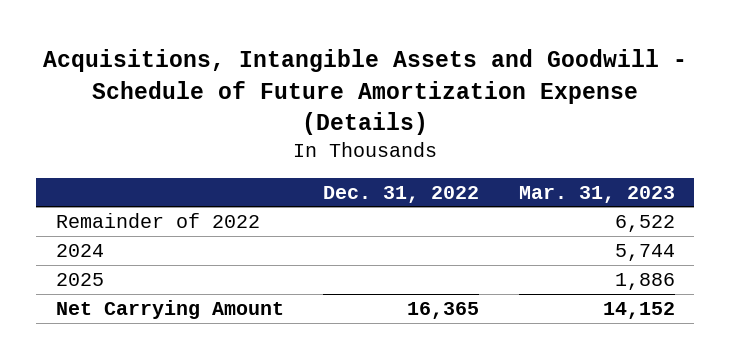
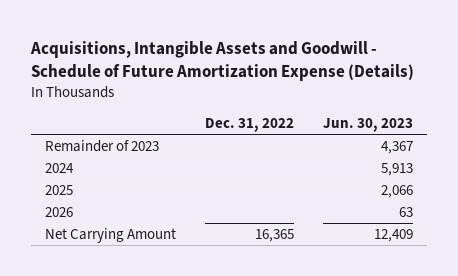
[518,185,675,203] Mar. 31, 2023 -> none
none -> [322,117,413,132] Jun. 30, 2023
[55,213,260,229] Remainder of 2022 -> [45,139,160,152] Remainder of 2023
none -> [45,206,74,217] 2026

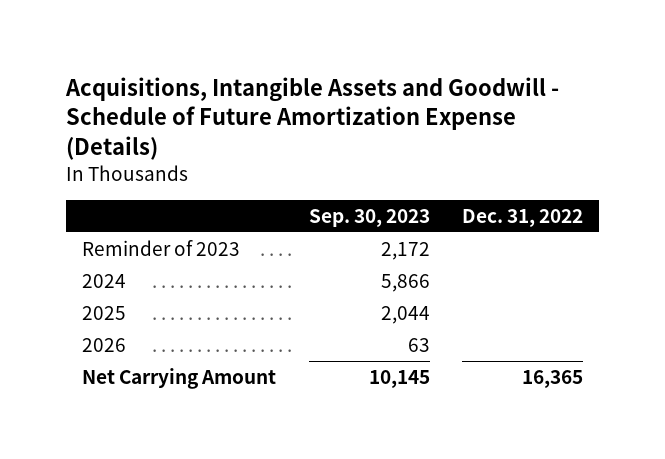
[322,117,413,132] Jun. 30, 2023 -> none
none -> [308,208,430,227] Sep. 30, 2023
[45,139,160,152] Remainder of 2023 -> [82,240,241,257] Reminder of 2023

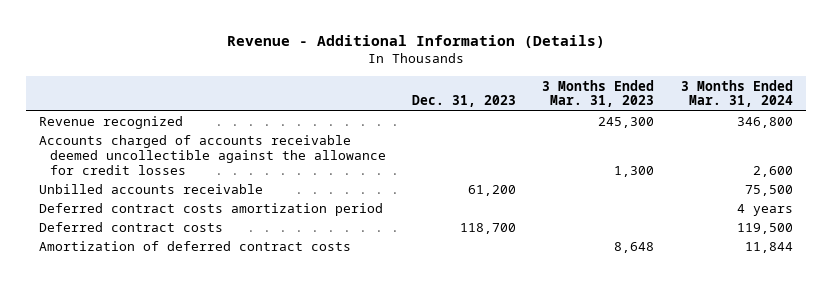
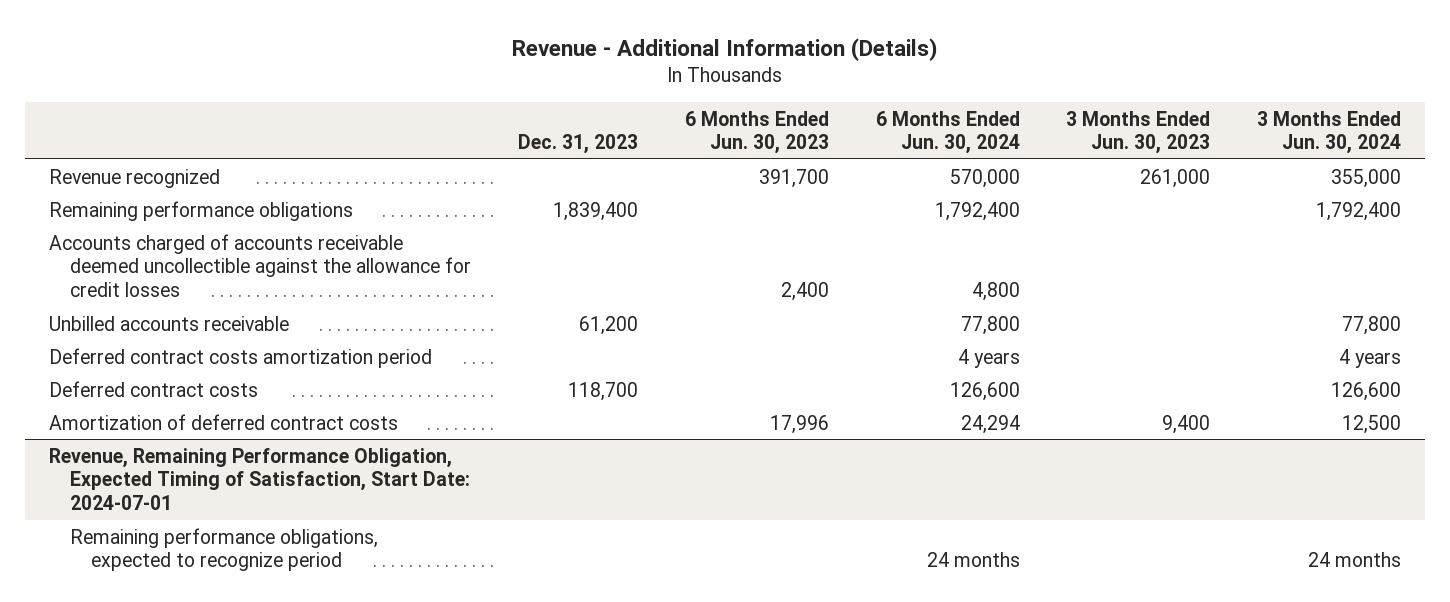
[542,79,655,108] 3 Months Ended Mar. 31, 2023 -> none
[680,79,793,108] 3 Months Ended Mar. 31, 2024 -> none
none -> [684,110,829,155] 6 Months Ended Jun. 30, 2023
none -> [875,110,1020,155] 6 Months Ended Jun. 30, 2024
none -> [1066,110,1211,155] 3 Months Ended Jun. 30, 2023
none -> [1257,110,1402,155] 3 Months Ended Jun. 30, 2024
none -> [48,200,353,221] Remaining performance obligations
none -> [48,447,470,510] Revenue, Remaining Performance Obligation, Expected Timing of Satisfaction, Start Date: 2024-07-01
none -> [69,527,378,572] Remaining performance obligations, expected to recognize period

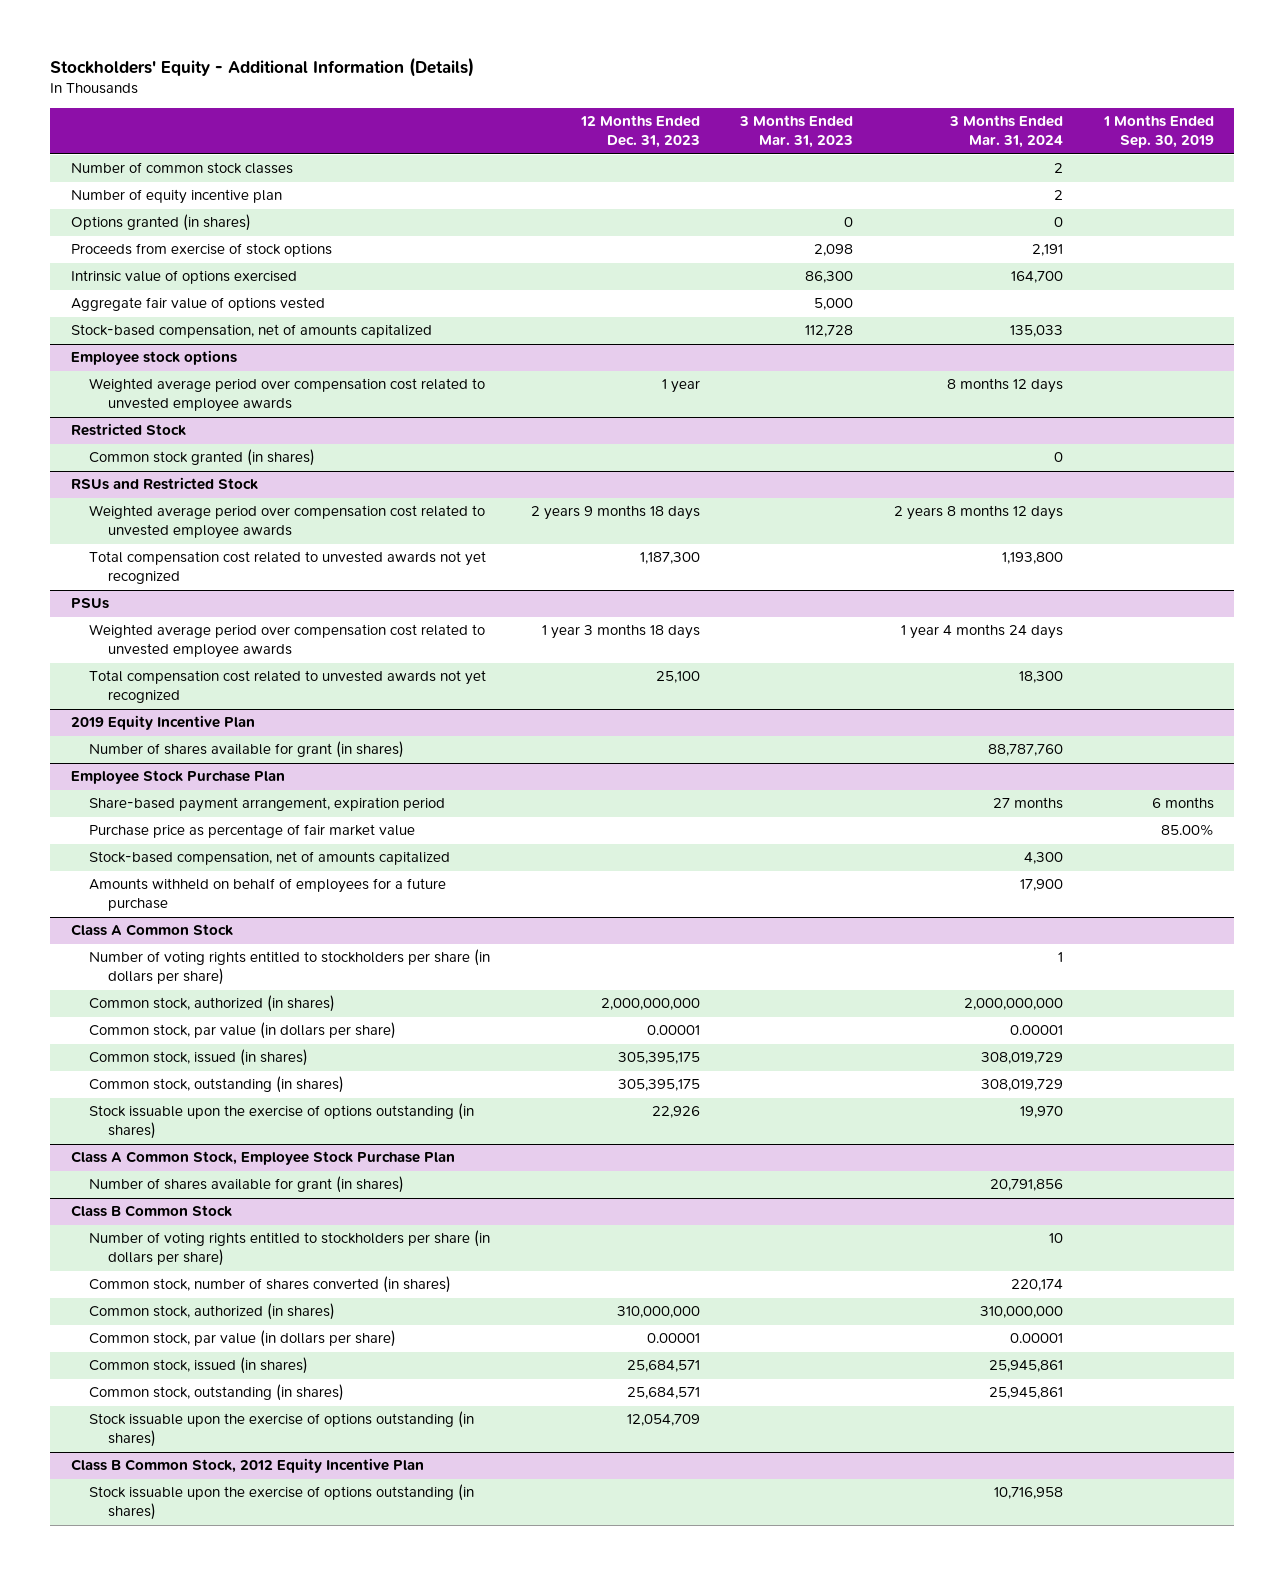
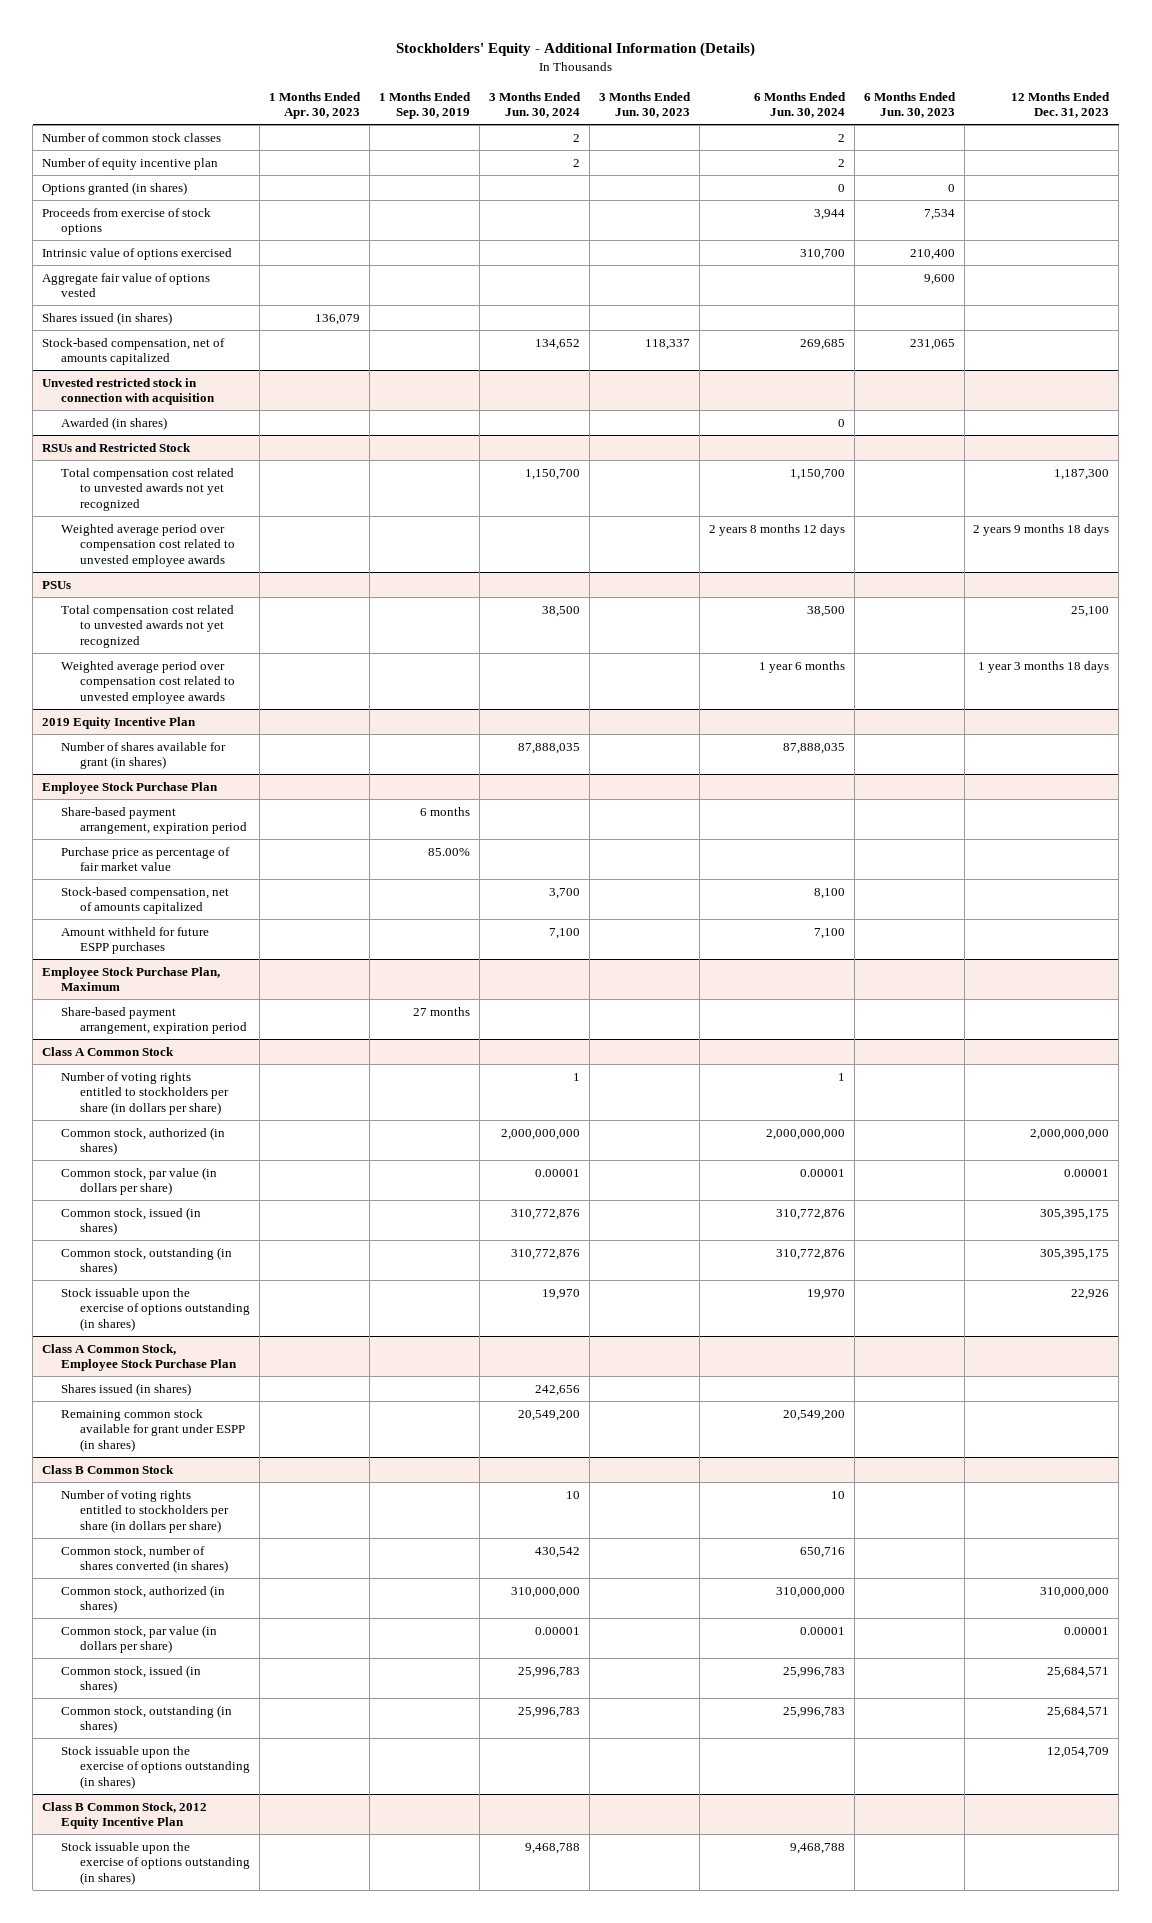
[739,115,854,149] 3 Months Ended Mar. 31, 2023 -> none
[949,115,1064,149] 3 Months Ended Mar. 31, 2024 -> none
none -> [269,91,362,120] 1 Months Ended Apr. 30, 2023
none -> [488,91,581,119] 3 Months Ended Jun. 30, 2024
none -> [598,91,691,119] 3 Months Ended Jun. 30, 2023
none -> [753,91,846,119] 6 Months Ended Jun. 30, 2024
none -> [863,91,956,119] 6 Months Ended Jun. 30, 2023
none -> [42,311,173,325] Shares issued (in shares)
[70,350,237,366] Employee stock options -> none
[89,378,486,413] Weighted average period over compensation cost related to unvested employee awards -> none
[70,423,186,437] Restricted Stock -> [42,377,216,406] Unvested restricted stock in connection with acquisition
[89,449,316,467] Common stock granted (in shares) -> [61,416,168,430] Awarded (in shares)
[89,505,486,540] Weighted average period over compensation cost related to unvested employee awards -> [61,523,236,567] Weighted average period over compensation cost related to unvested employee awards
[89,624,486,659] Weighted average period over compensation cost related to unvested employee awards -> [61,660,236,704] Weighted average period over compensation cost related to unvested employee awards
[89,878,447,912] Amounts withheld on behalf of employees for a future purchase -> none
none -> [61,926,210,955] Amount withheld for future ESPP purchases
none -> [42,966,221,992] Employee Stock Purchase Plan, Maximum
none -> [61,1006,248,1035] Share-based payment arrangement, expiration period
[89,1176,405,1194] Number of shares available for grant (in shares) -> none
none -> [61,1382,192,1396] Shares issued (in shares)
none -> [61,1408,246,1452] Remaining common stock available for grant under ESPP (in shares)

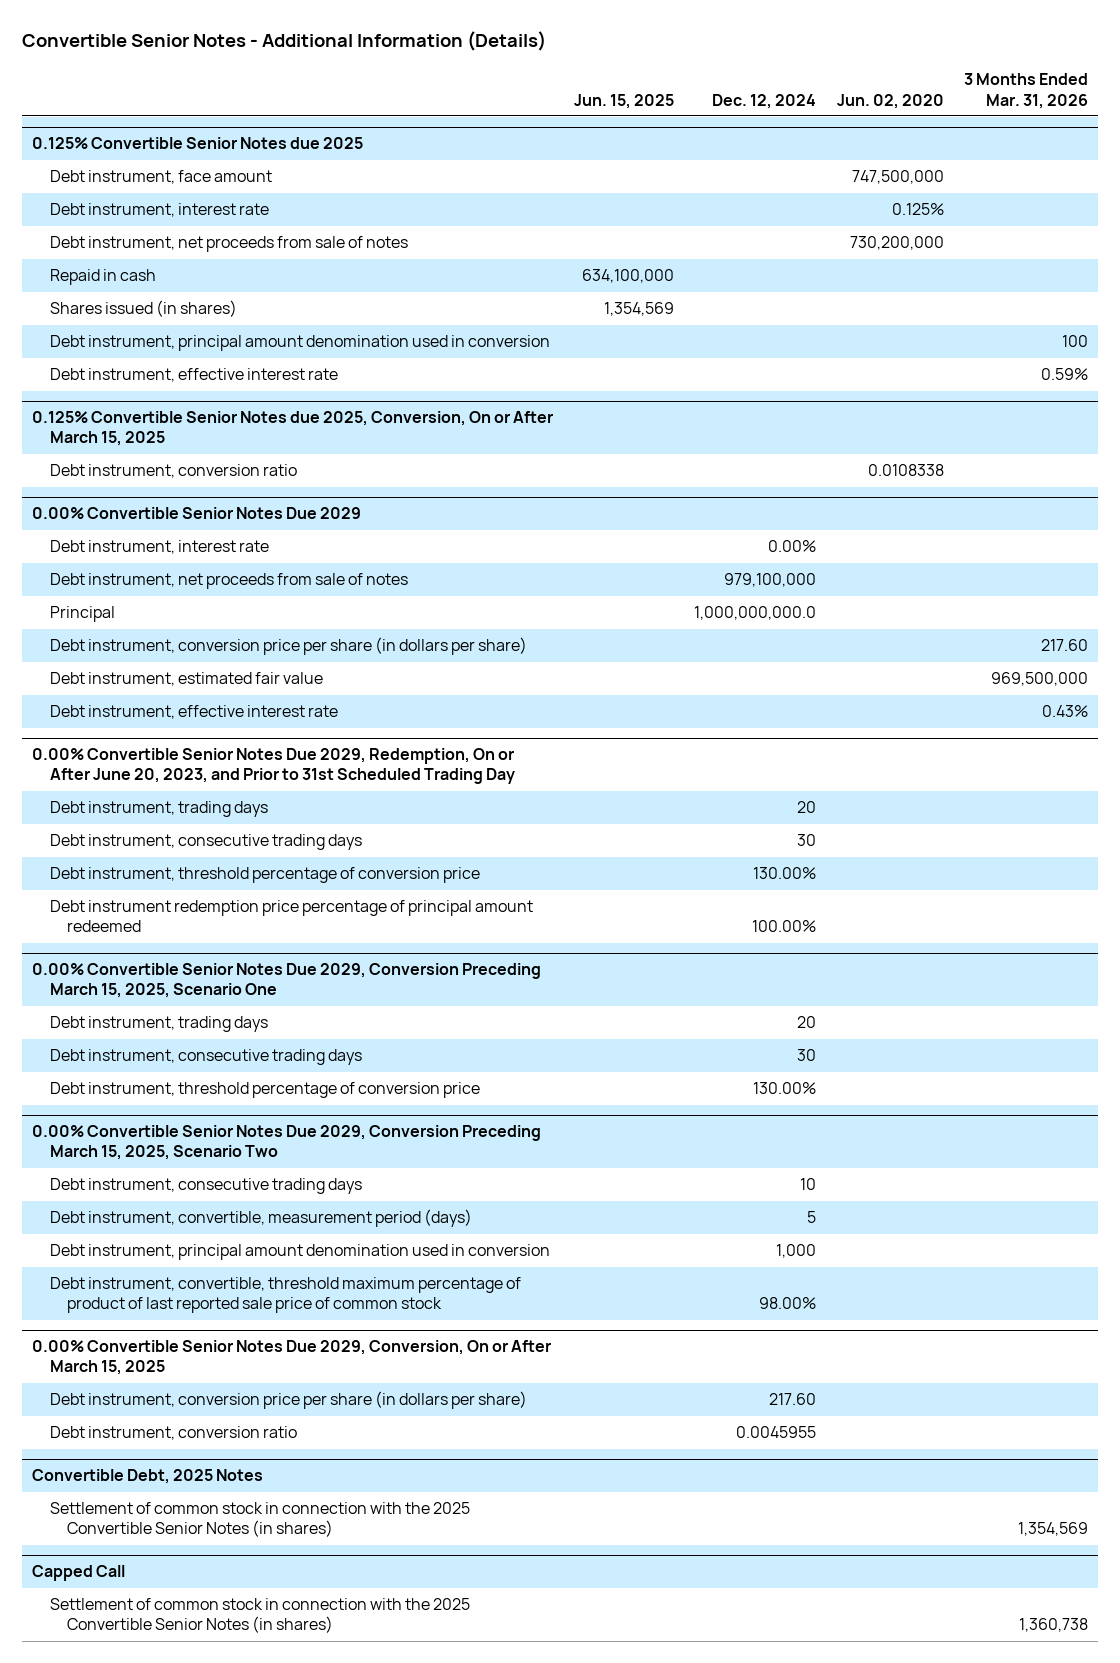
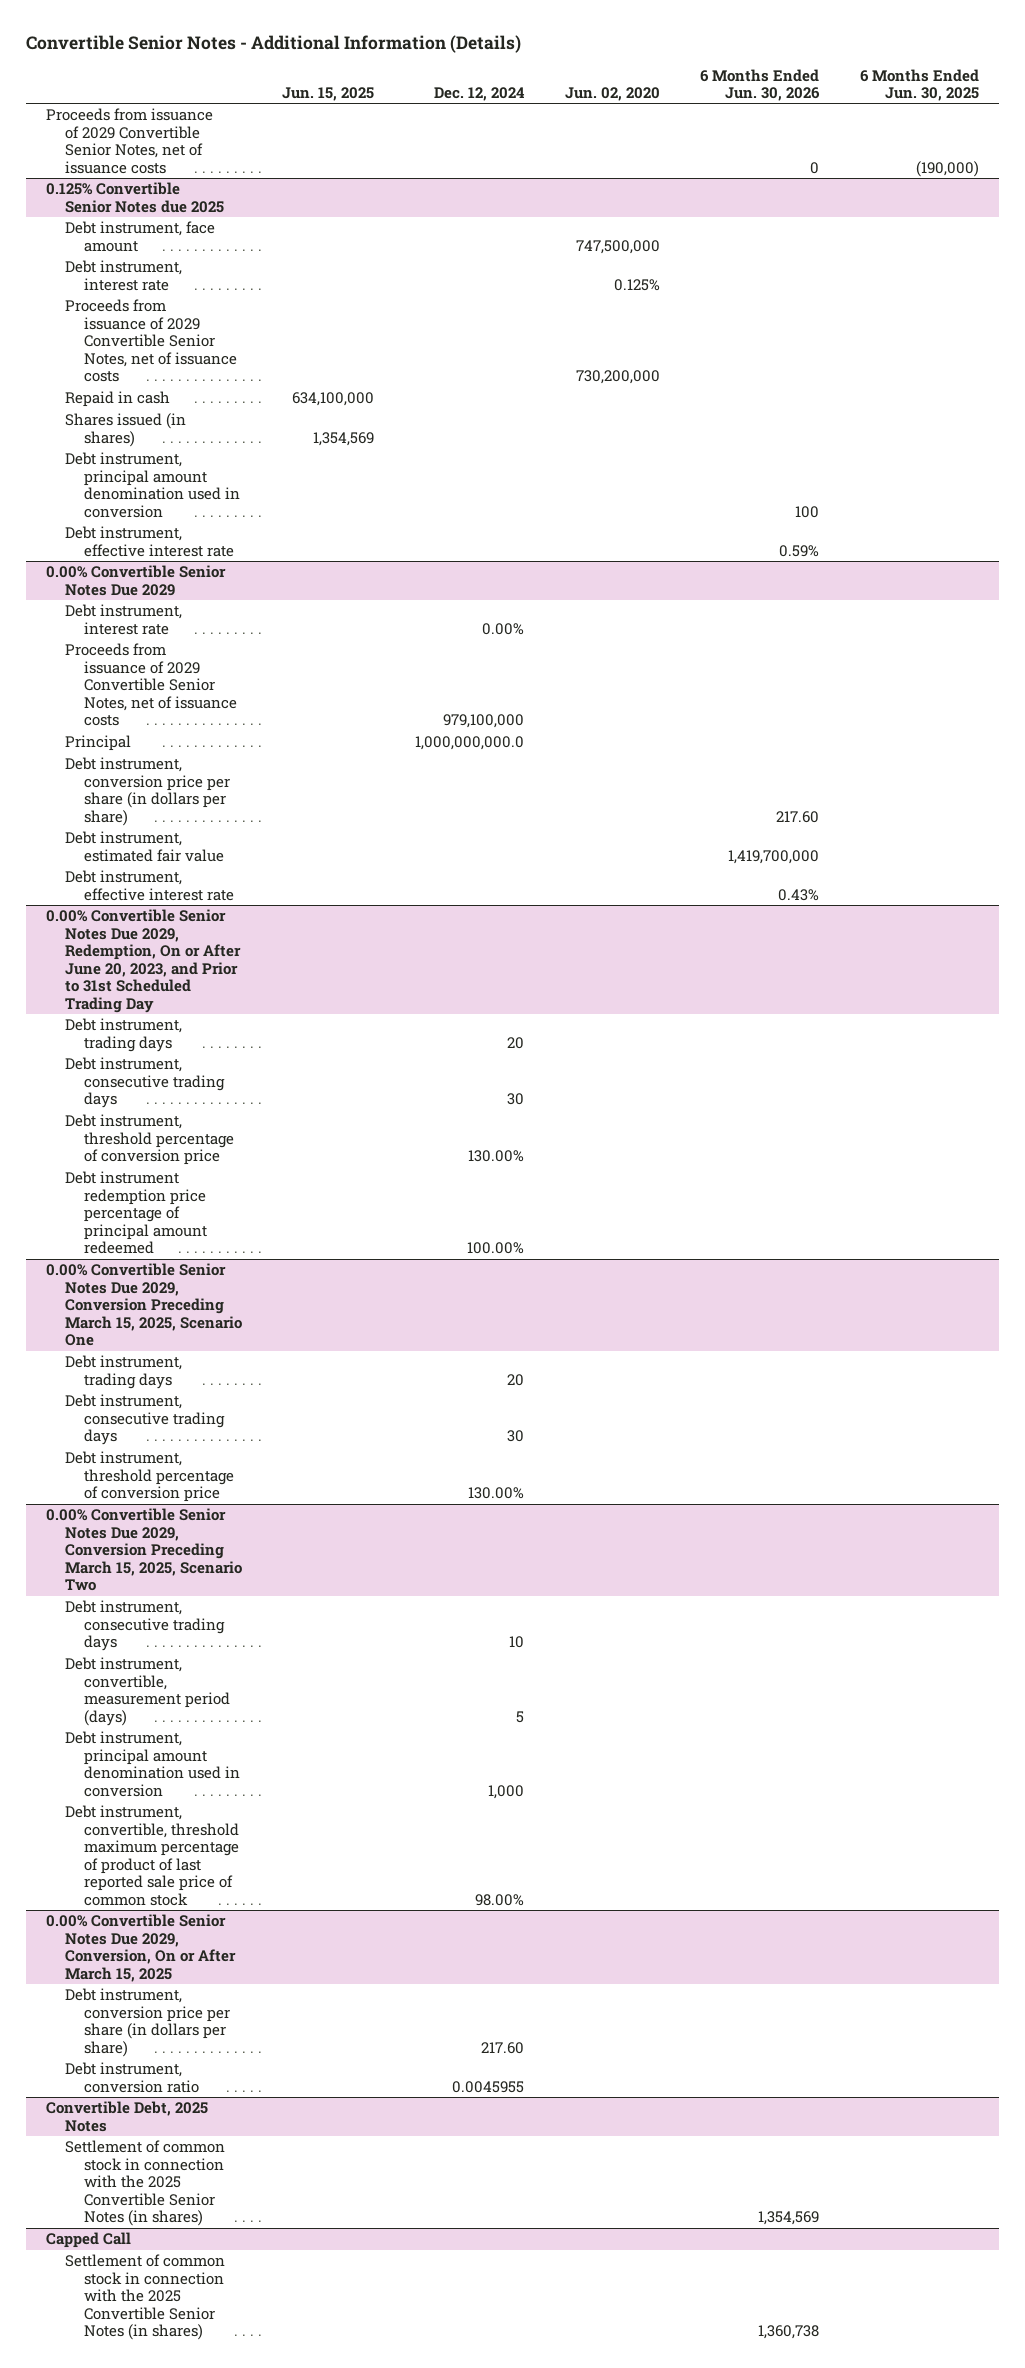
[963,73,1088,109] 3 Months Ended Mar. 31, 2026 -> none
none -> [700,68,821,102] 6 Months Ended Jun. 30, 2026
none -> [860,68,980,102] 6 Months Ended Jun. 30, 2025
none -> [46,108,214,174] Proceeds from issuance of 2029 Convertible Senior Notes, net of issuance costs
[49,236,408,253] Debt instrument, net proceeds from sale of notes -> [64,299,237,383] Proceeds from issuance of 2029 Convertible Senior Notes, net of issuance costs
[32,411,554,447] 0.125% Convertible Senior Notes due 2025, Conversion, On or After March 15, 2025 -> none
[49,464,297,479] Debt instrument, conversion ratio -> none
[49,573,408,590] Debt instrument, net proceeds from sale of notes -> [64,643,237,727] Proceeds from issuance of 2029 Convertible Senior Notes, net of issuance costs

